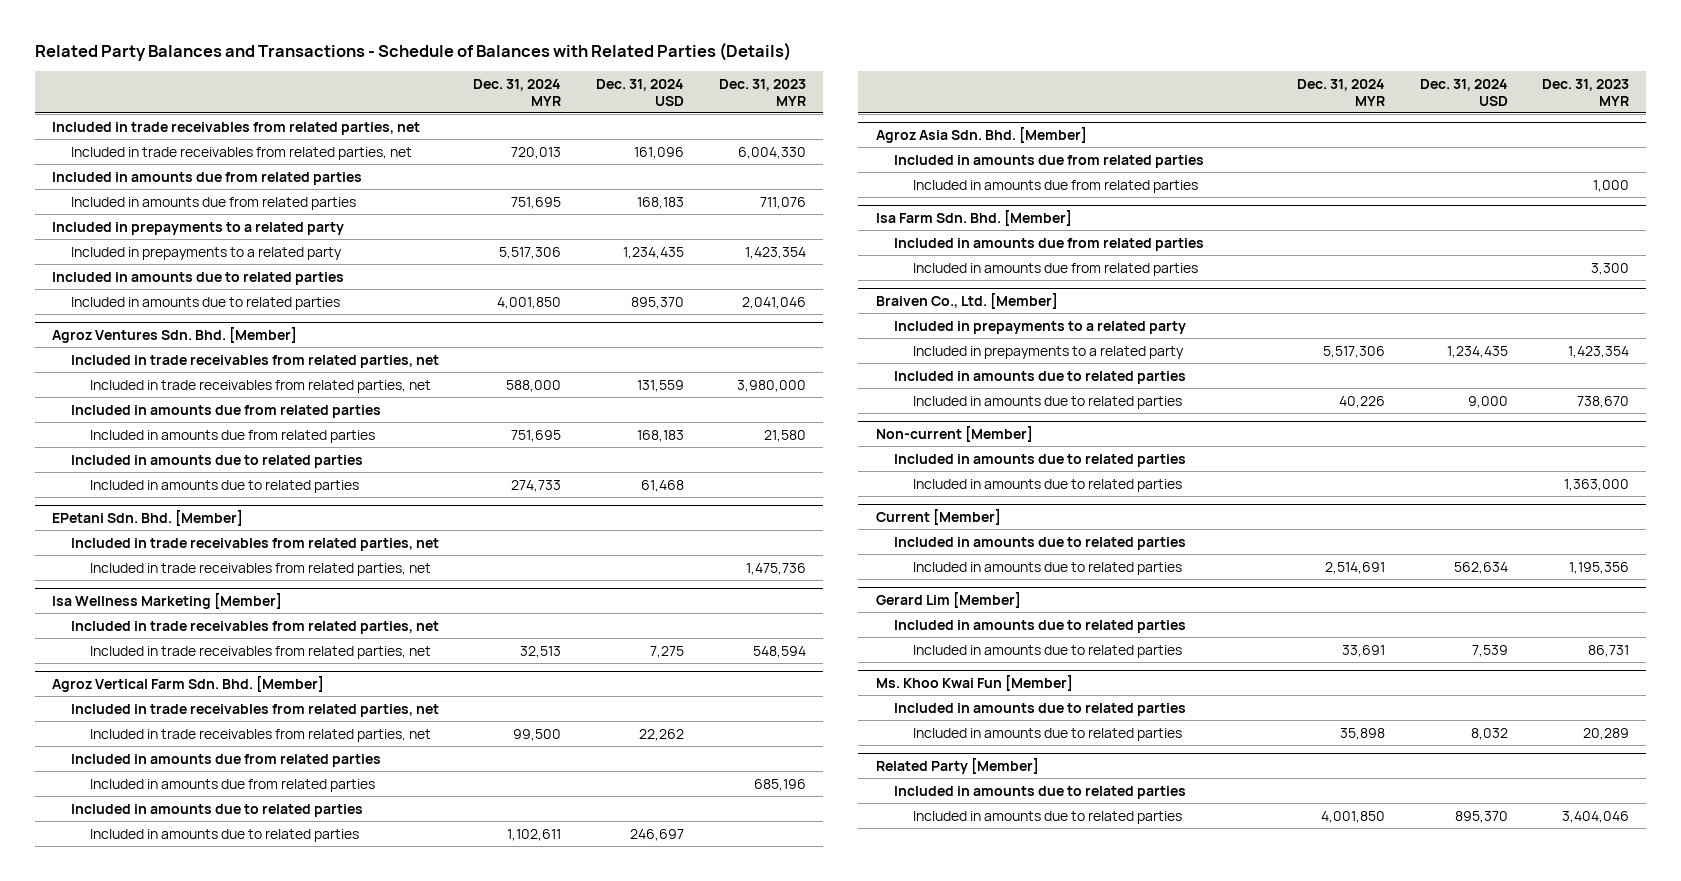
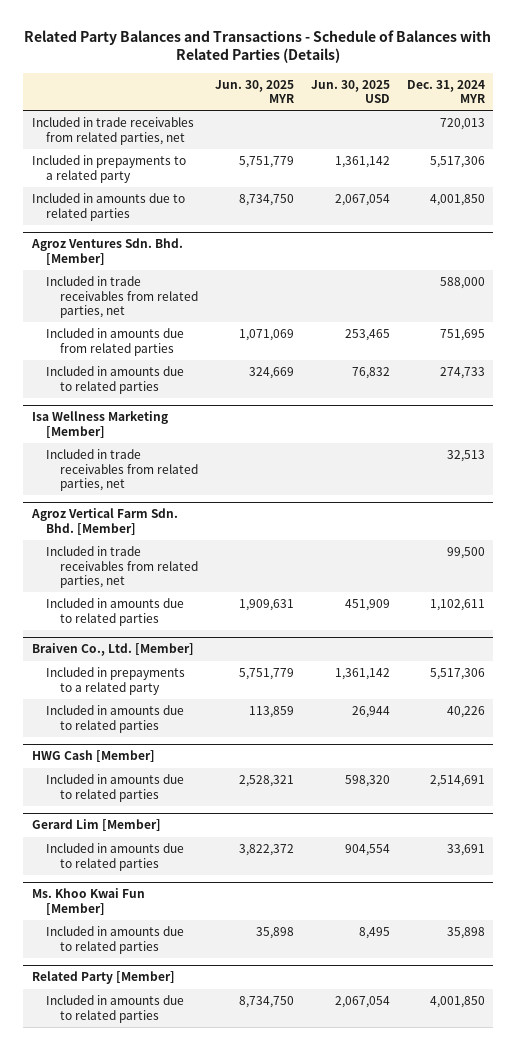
[596,78,685,106] Dec. 31, 2024 USD -> none
[718,78,806,106] Dec. 31, 2023 MYR -> none
none -> [214,79,294,104] Jun. 30, 2025 MYR
none -> [310,79,390,104] Jun. 30, 2025 USD
[52,121,421,135] Included in trade receivables from related parties, net -> none
[52,171,363,185] Included in amounts due from related parties -> none
[70,196,356,210] Included in amounts due from related parties -> none
[52,221,345,235] Included in prepayments to a related party -> none
[52,271,345,285] Included in amounts due to related parties -> none
[70,354,439,368] Included in trade receivables from related parties, net -> none
[70,404,381,418] Included in amounts due from related parties -> none
[70,454,363,468] Included in amounts due to related parties -> none
[52,510,244,527] EPetani Sdn. Bhd. [Member] -> none
[70,537,439,551] Included in trade receivables from related parties, net -> none
[89,562,431,576] Included in trade receivables from related parties, net -> none
[70,620,439,634] Included in trade receivables from related parties, net -> none
[70,703,439,717] Included in trade receivables from related parties, net -> none
[70,753,381,767] Included in amounts due from related parties -> none
[89,778,375,792] Included in amounts due from related parties -> none
[70,803,363,817] Included in amounts due to related parties -> none
[875,127,1087,144] Agroz Asia Sdn. Bhd. [Member] -> none
[894,154,1205,168] Included in amounts due from related parties -> none
[913,179,1199,193] Included in amounts due from related parties -> none
[875,210,1072,227] Isa Farm Sdn. Bhd. [Member] -> none
[894,237,1205,251] Included in amounts due from related parties -> none
[913,262,1199,276] Included in amounts due from related parties -> none
[894,320,1187,334] Included in prepayments to a related party -> none
[894,370,1187,384] Included in amounts due to related parties -> none
[875,426,1033,443] Non-current [Member] -> none
[894,453,1187,467] Included in amounts due to related parties -> none
[913,478,1183,492] Included in amounts due to related parties -> none
[875,509,1001,526] Current [Member] -> none
[894,536,1187,550] Included in amounts due to related parties -> none
none -> [31,750,155,763] HWG Cash [Member]
[894,619,1187,633] Included in amounts due to related parties -> none
[894,702,1187,716] Included in amounts due to related parties -> none
[894,785,1187,799] Included in amounts due to related parties -> none

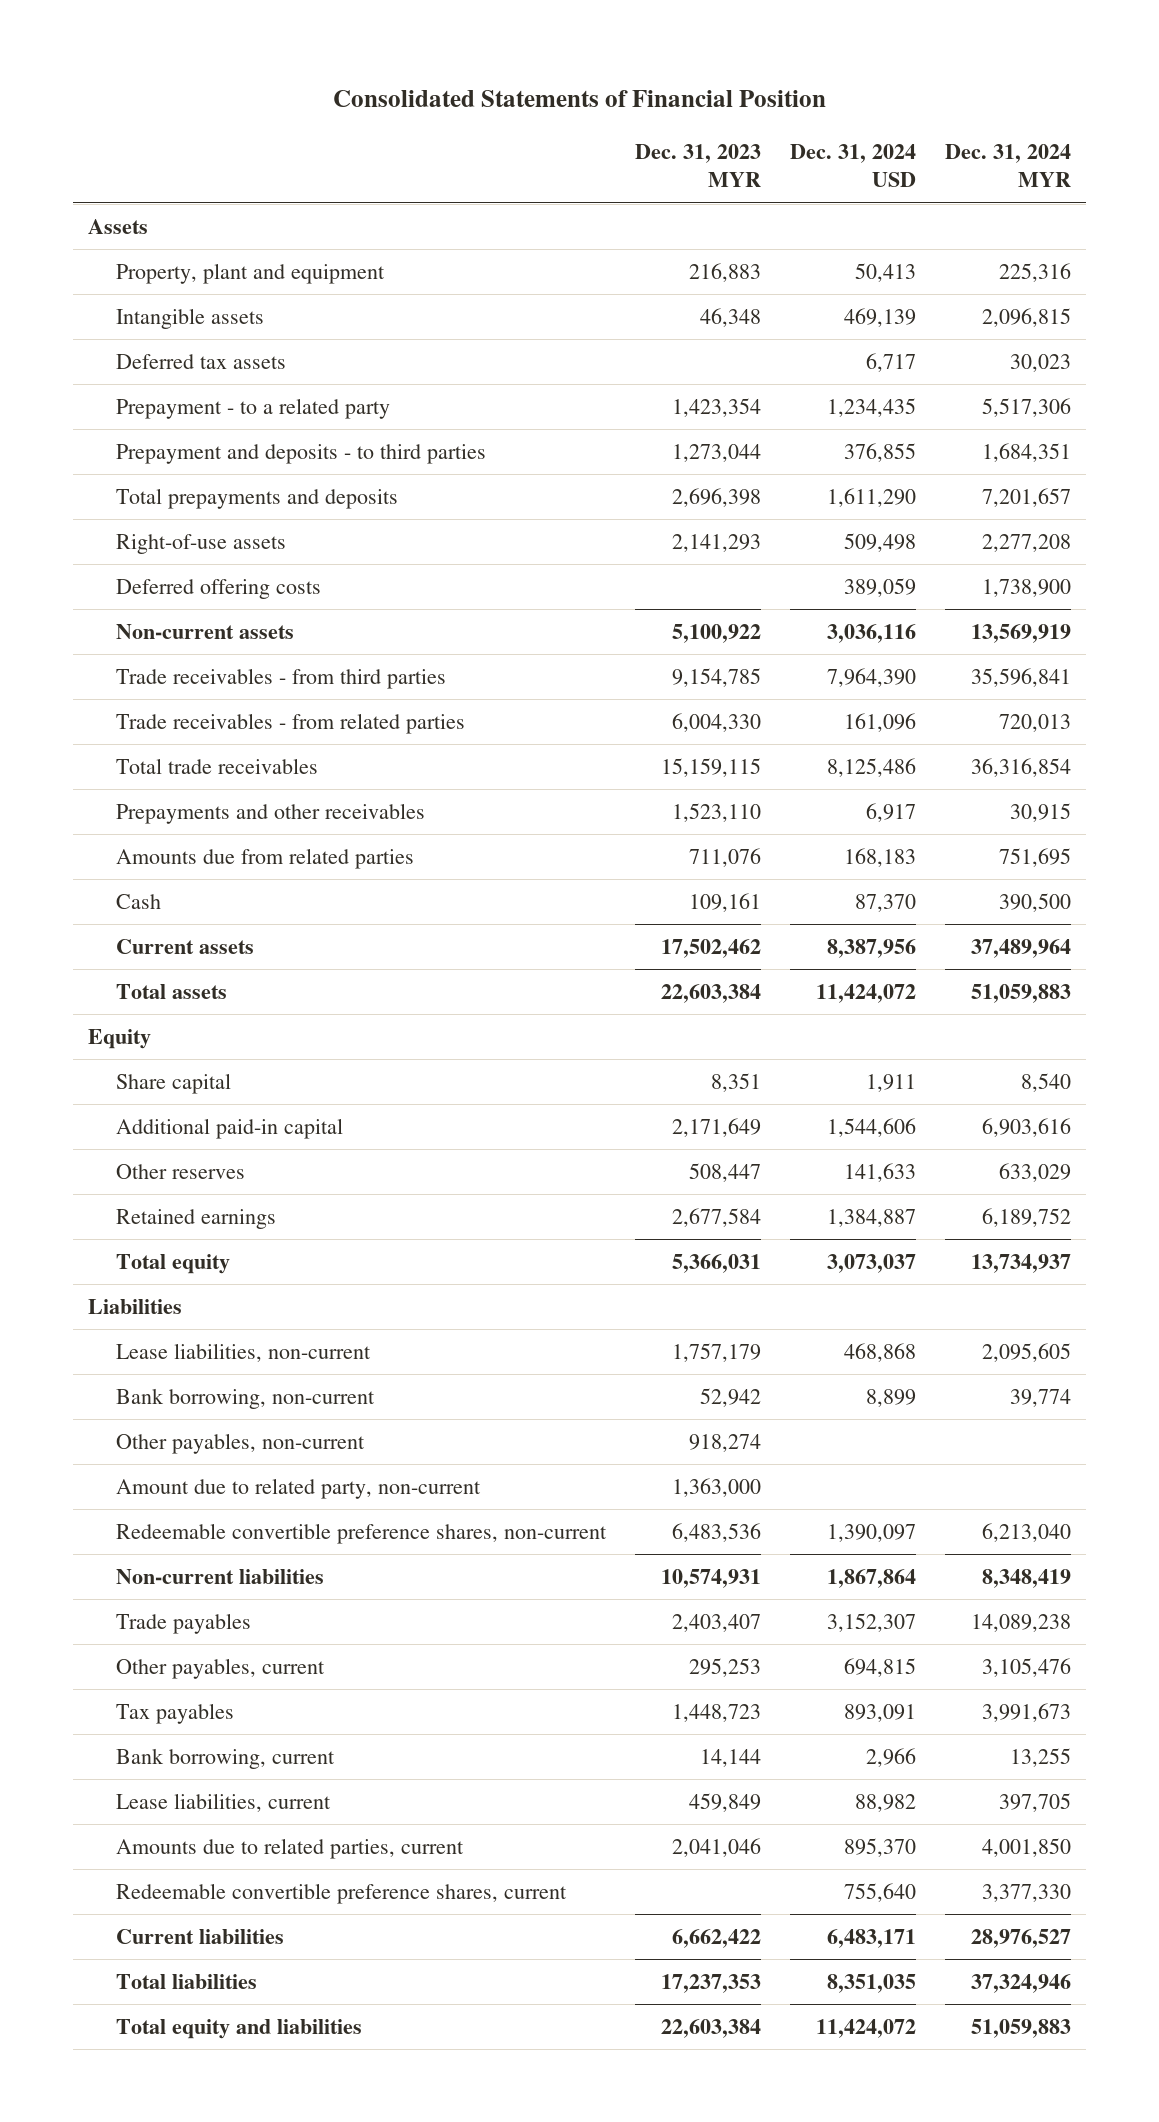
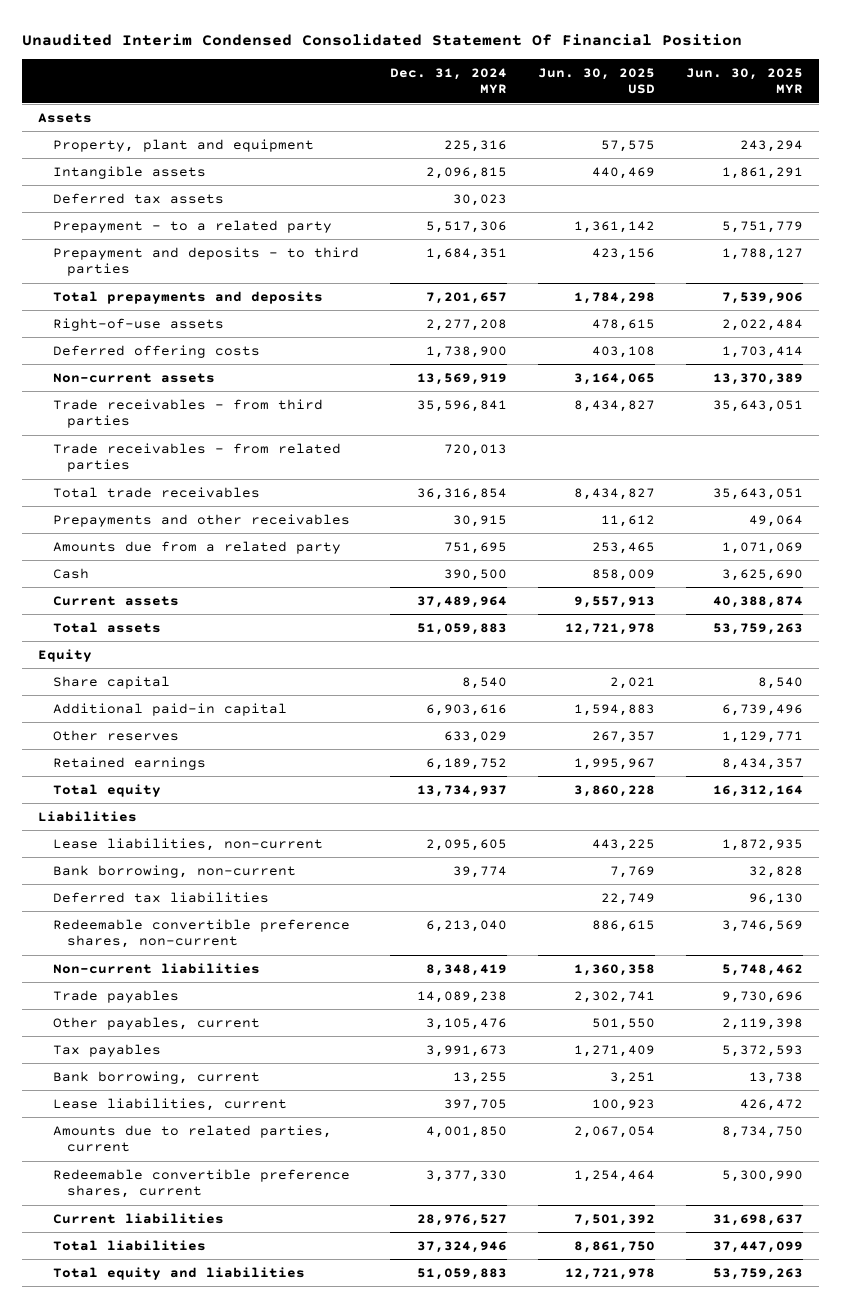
[332,90,826,108] Consolidated Statements of Financial Position -> [22,33,743,46] Unaudited Interim Condensed Consolidated Statement Of Financial Position
[635,144,762,188] Dec. 31, 2023 MYR -> none
[790,144,917,188] Dec. 31, 2024 USD -> none
none -> [538,67,656,95] Jun. 30, 2025 USD
none -> [686,67,804,95] Jun. 30, 2025 MYR
[116,847,415,869] Amounts due from related parties -> [52,540,341,554] Amounts due from a related party
[116,1432,366,1454] Other payables, non-current -> none
[116,1477,482,1499] Amount due to related party, non-current -> none
none -> [52,891,269,903] Deferred tax liabilities

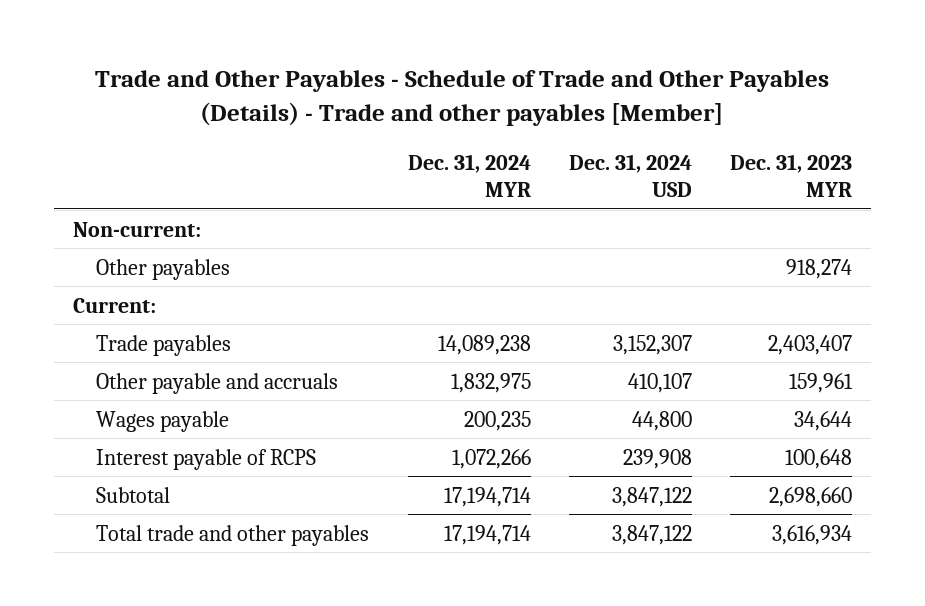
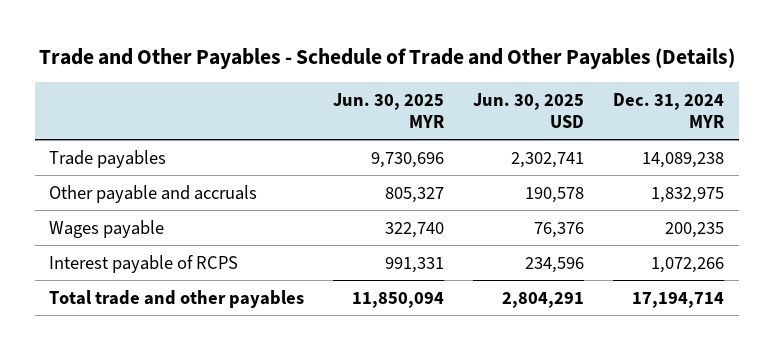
[95,70,830,127] Trade and Other Payables - Schedule of Trade and Other Payables (Details) - Trade and other payables [Member] -> [38,47,735,69] Trade and Other Payables - Schedule of Trade and Other Payables (Details)
[568,153,692,197] Dec. 31, 2024 USD -> none
[730,153,853,197] Dec. 31, 2023 MYR -> none
none -> [333,92,445,129] Jun. 30, 2025 MYR
none -> [473,92,585,129] Jun. 30, 2025 USD
[72,221,201,237] Non-current: -> none
[96,258,231,280] Other payables -> none
[72,297,156,313] Current: -> none
[96,486,171,503] Subtotal -> none

